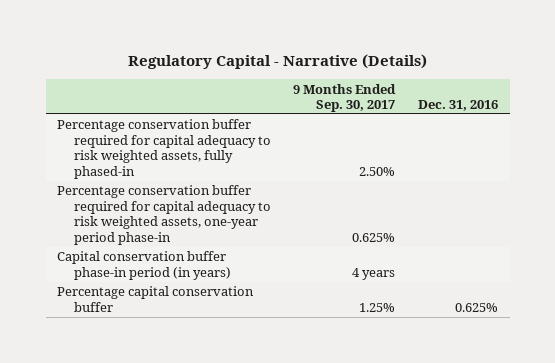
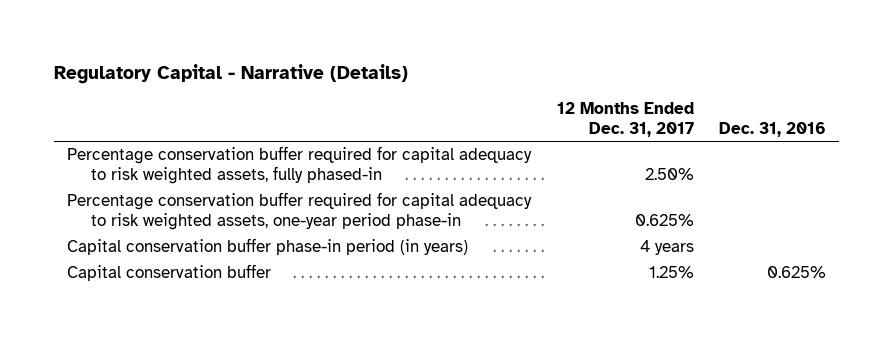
[293,83,397,113] 9 Months Ended Sep. 30, 2017 -> none
none -> [556,102,694,138] 12 Months Ended Dec. 31, 2017
[57,286,255,312] Percentage capital conservation buffer -> [67,264,272,282] Capital conservation buffer

